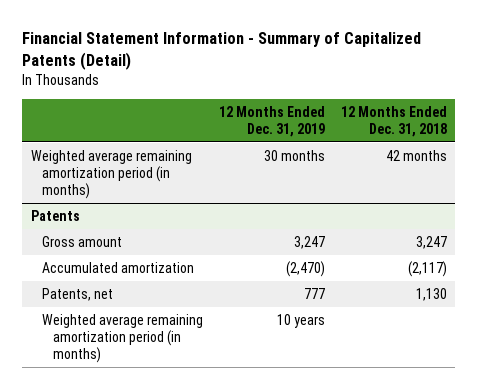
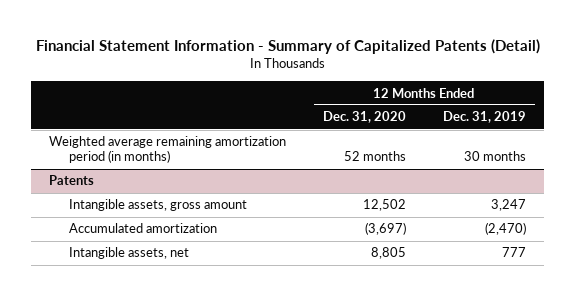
[341,105,448,137] 12 Months Ended Dec. 31, 2018 -> none
none -> [323,111,407,124] Dec. 31, 2020
[42,236,123,248] Gross amount -> [69,199,248,212] Intangible assets, gross amount
[42,314,204,364] Weighted average remaining amortization period (in months) -> none
[42,288,114,302] Patents, net -> [69,247,190,260] Intangible assets, net

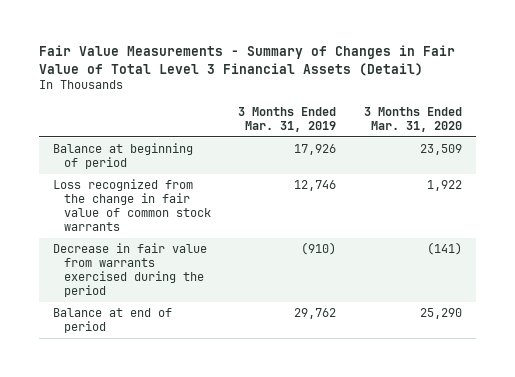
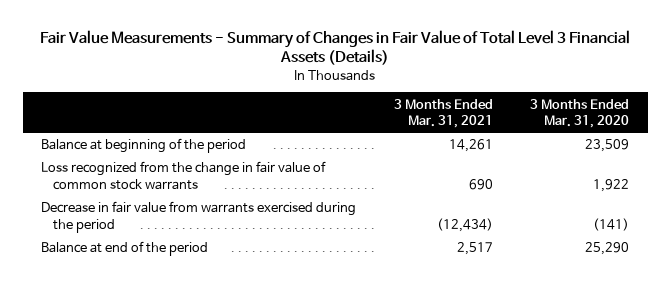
[38,45,455,76] Fair Value Measurements - Summary of Changes in Fair Value of Total Level 3 Financial Assets (Detail) -> [40,29,631,66] Fair Value Measurements - Summary of Changes in Fair Value of Total Level 3 Financial Assets (Details)
[238,106,337,132] 3 Months Ended Mar. 31, 2019 -> none
none -> [393,98,493,129] 3 Months Ended Mar. 31, 2021
[52,143,193,170] Balance at beginning of period -> [41,138,247,154] Balance at beginning of the period
[52,308,172,334] Balance at end of period -> [41,241,209,257] Balance at end of the period

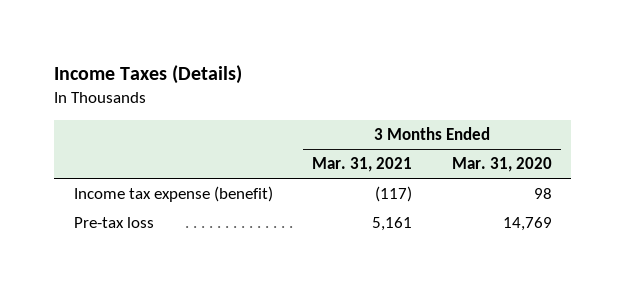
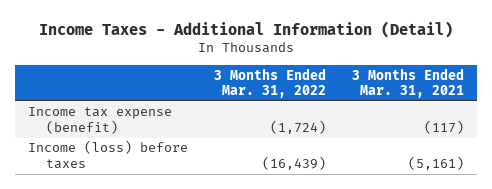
[54,65,243,85] Income Taxes (Details) -> [39,21,454,39] Income Taxes - Additional Information (Detail)
[451,157,552,173] Mar. 31, 2020 -> none
none -> [214,67,327,99] 3 Months Ended Mar. 31, 2022
[74,217,155,229] Pre-tax loss -> [28,140,189,170] Income (loss) before taxes
[372,217,413,232] 5,161 -> [408,156,465,171] (5,161)

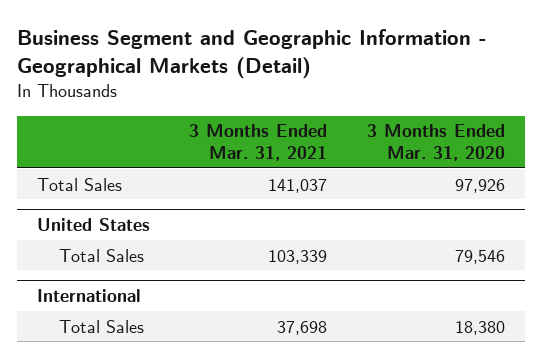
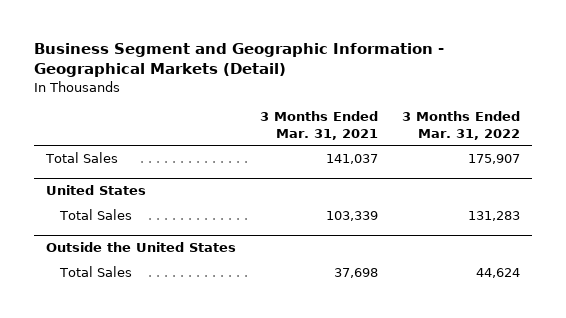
[366,124,505,161] 3 Months Ended Mar. 31, 2020 -> none
none -> [401,111,520,141] 3 Months Ended Mar. 31, 2022
[36,289,141,303] International -> [45,242,236,253] Outside the United States

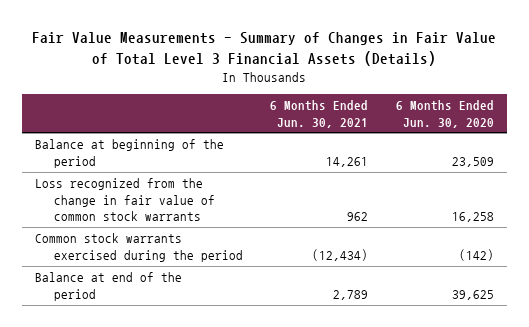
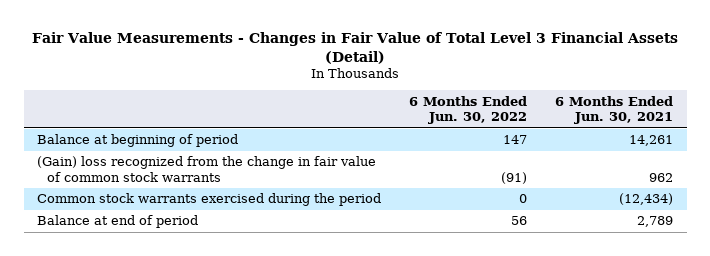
[32,32,497,66] Fair Value Measurements - Summary of Changes in Fair Value of Total Level 3 Financial Assets (Details) -> [32,31,679,64] Fair Value Measurements - Changes in Fair Value of Total Level 3 Financial Assets (Detail)
[395,99,494,128] 6 Months Ended Jun. 30, 2020 -> none
none -> [409,95,528,125] 6 Months Ended Jun. 30, 2022
[35,139,225,168] Balance at beginning of the period -> [37,134,239,148] Balance at beginning of period
[35,178,215,222] Loss recognized from the change in fair value of common stock warrants -> [37,156,377,182] (Gain) loss recognized from the change in fair value of common stock warrants
[35,272,183,301] Balance at end of the period -> [37,215,199,229] Balance at end of period

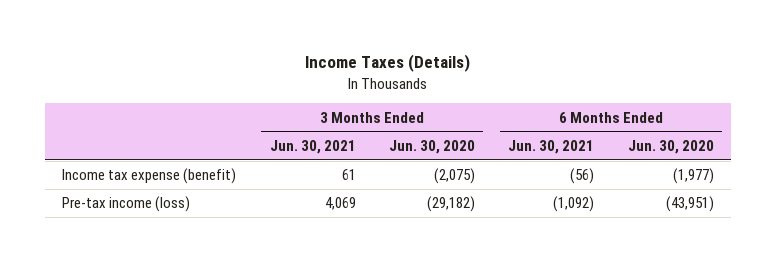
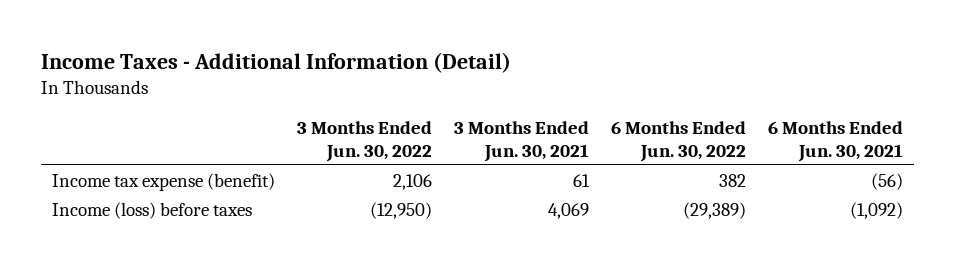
[305,54,471,73] Income Taxes (Details) -> [40,52,511,74] Income Taxes - Additional Information (Detail)
[389,139,476,154] Jun. 30, 2020 -> none
[627,139,714,154] Jun. 30, 2020 -> none
none -> [296,120,432,162] 3 Months Ended Jun. 30, 2022
none -> [610,120,746,162] 6 Months Ended Jun. 30, 2022
[62,196,191,213] Pre-tax income (loss) -> [51,201,252,219] Income (loss) before taxes

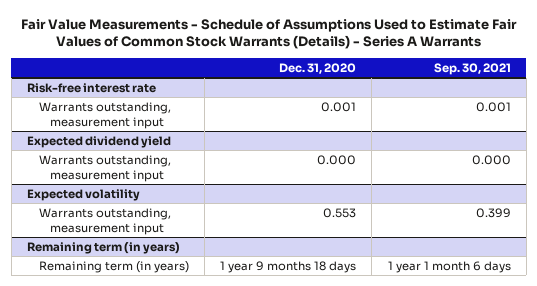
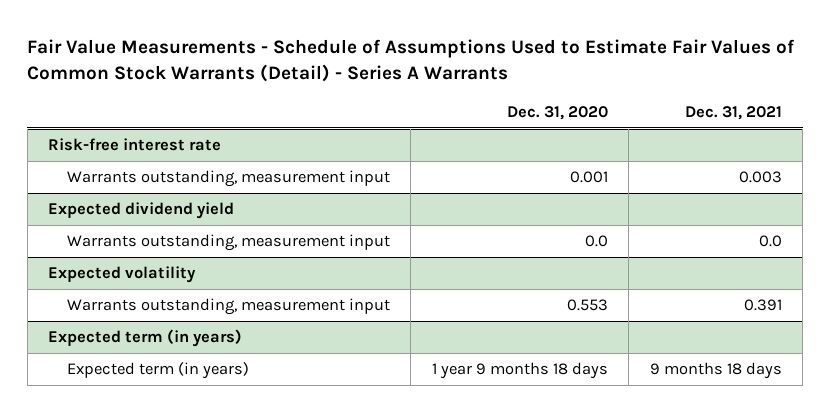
[20,18,517,50] Fair Value Measurements - Schedule of Assumptions Used to Estimate Fair Values of Common Stock Warrants (Details) - Series A Warrants -> [27,38,796,82] Fair Value Measurements - Schedule of Assumptions Used to Estimate Fair Values of Common Stock Warrants (Detail) - Series A Warrants
[433,62,511,75] Sep. 30, 2021 -> none
none -> [684,105,782,120] Dec. 31, 2021
[317,154,357,165] 0.000 -> [584,235,608,248] 0.0
[26,241,180,254] Remaining term (in years) -> [48,329,243,348] Expected term (in years)
[38,260,189,273] Remaining term (in years) -> [66,362,249,380] Expected term (in years)

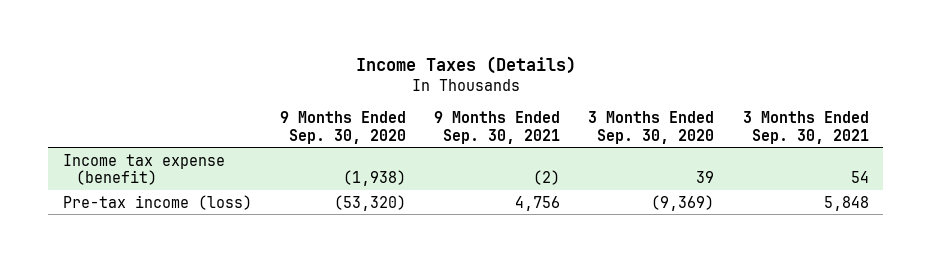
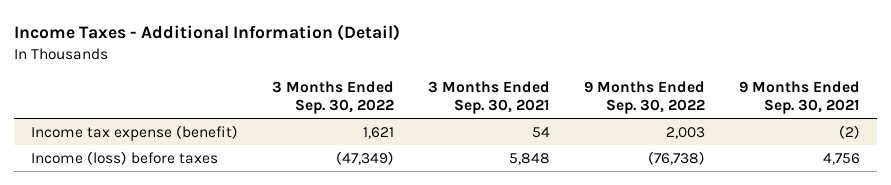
[355,56,576,75] Income Taxes (Details) -> [14,24,401,42] Income Taxes - Additional Information (Detail)
[279,111,406,144] 9 Months Ended Sep. 30, 2020 -> none
[588,111,715,144] 3 Months Ended Sep. 30, 2020 -> none
none -> [272,81,395,115] 3 Months Ended Sep. 30, 2022
none -> [584,81,706,115] 9 Months Ended Sep. 30, 2022
[62,194,252,210] Pre-tax income (loss) -> [31,150,219,165] Income (loss) before taxes

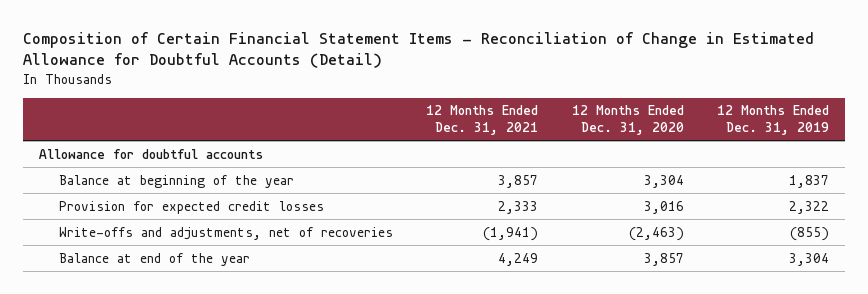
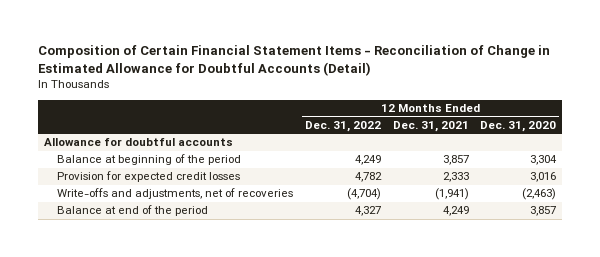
[716,105,829,135] 12 Months Ended Dec. 31, 2019 -> none
none -> [305,120,382,132] Dec. 31, 2022
[59,174,295,188] Balance at beginning of the year -> [57,154,242,166] Balance at beginning of the period
[59,252,251,266] Balance at end of the year -> [57,205,209,217] Balance at end of the period

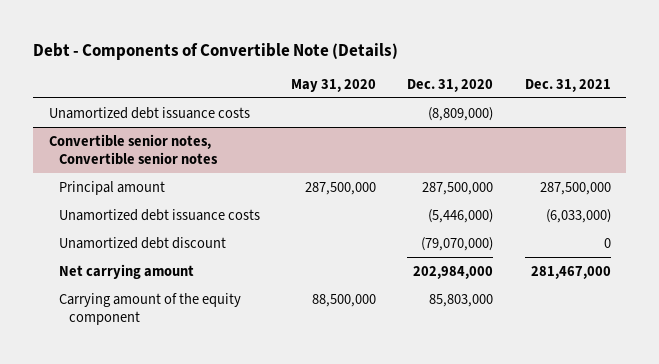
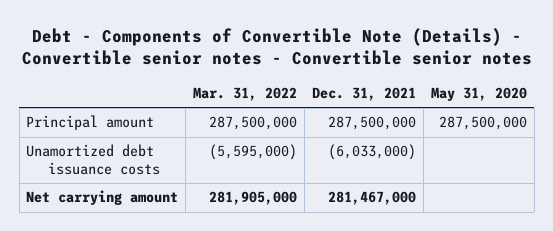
[32,42,398,60] Debt - Components of Convertible Note (Details) -> [21,27,532,66] Debt - Components of Convertible Note (Details) - Convertible senior notes - Convertible senior notes
[407,78,494,92] Dec. 31, 2020 -> none
none -> [193,87,298,102] Mar. 31, 2022
[48,106,250,119] Unamortized debt issuance costs -> none
[48,133,218,166] Convertible senior notes, Convertible senior notes -> none
[58,236,226,249] Unamortized debt discount -> none
[58,292,241,326] Carrying amount of the equity component -> none

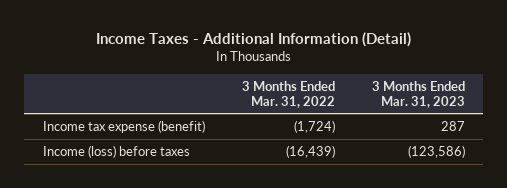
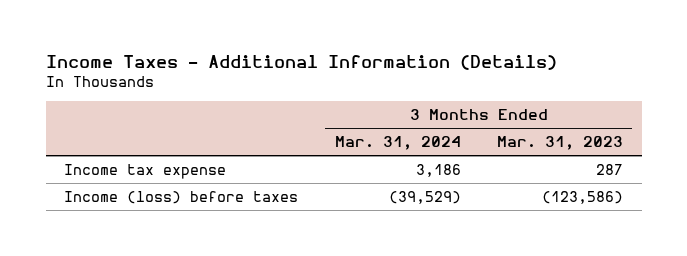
[95,31,411,47] Income Taxes - Additional Information (Detail) -> [45,54,557,70] Income Taxes - Additional Information (Details)
[241,80,335,108] 3 Months Ended Mar. 31, 2022 -> none
none -> [334,136,461,151] Mar. 31, 2024
[42,119,205,133] Income tax expense (benefit) -> [63,163,226,179] Income tax expense

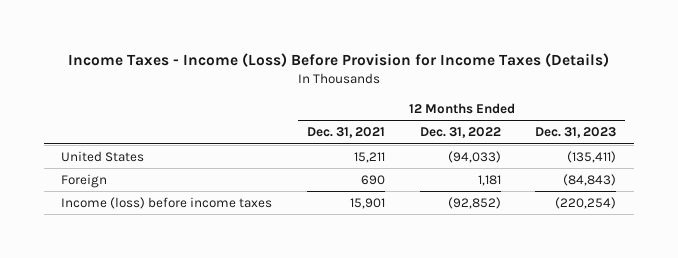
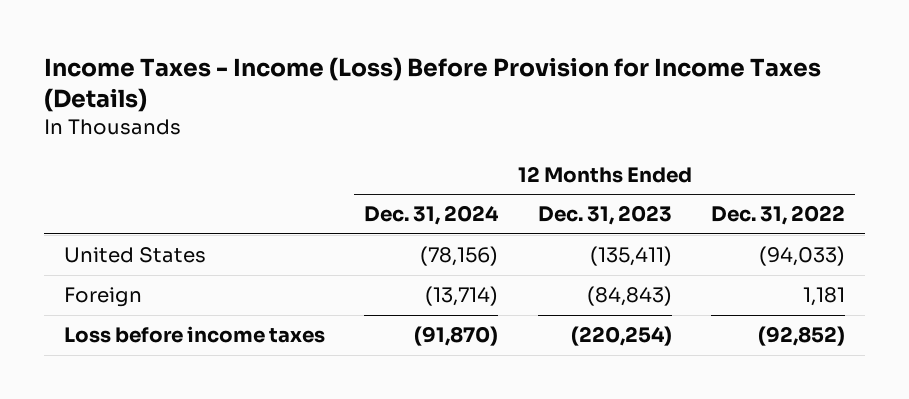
[306,127,385,139] Dec. 31, 2021 -> none
none -> [364,205,500,226] Dec. 31, 2024
[61,196,273,209] Income (loss) before income taxes -> [63,326,325,344] Loss before income taxes

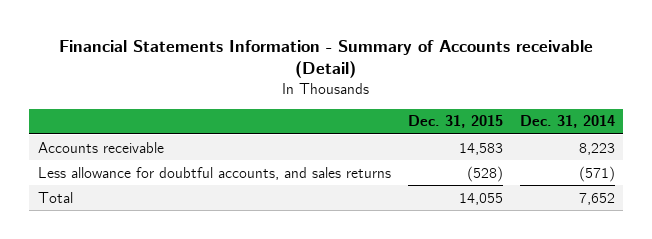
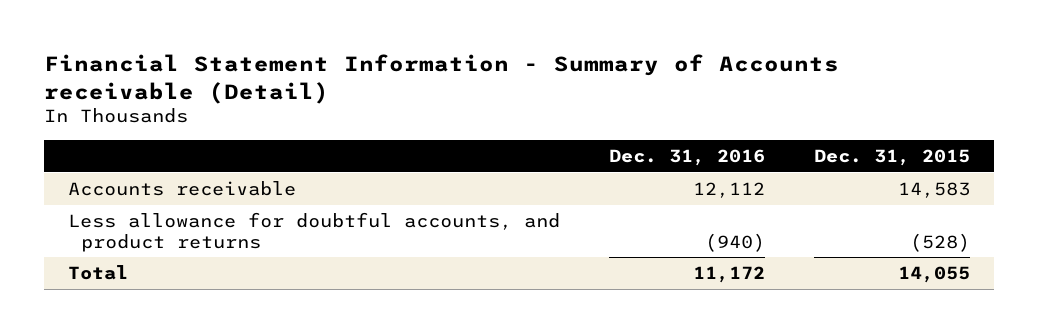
[59,39,594,79] Financial Statements Information - Summary of Accounts receivable (Detail) -> [43,54,839,104] Financial Statement Information - Summary of Accounts receivable (Detail)
[519,115,615,129] Dec. 31, 2014 -> none
none -> [609,149,766,167] Dec. 31, 2016
[37,166,391,180] Less allowance for doubtful accounts, and sales returns -> [68,211,561,252] Less allowance for doubtful accounts, and product returns

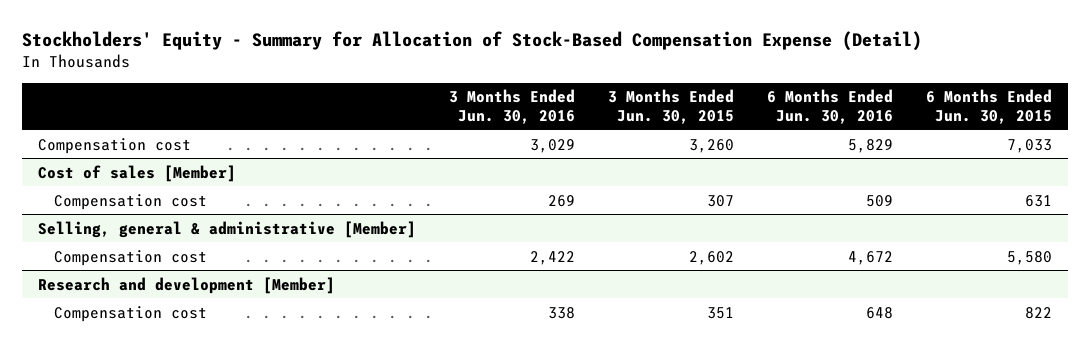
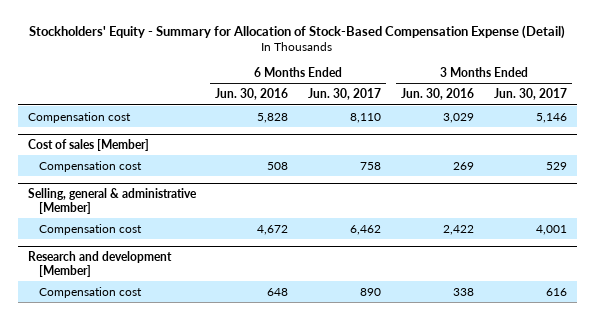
[608,89,735,124] 3 Months Ended Jun. 30, 2015 -> none
[925,89,1052,124] 6 Months Ended Jun. 30, 2015 -> none
none -> [308,88,382,101] Jun. 30, 2017
none -> [493,88,567,101] Jun. 30, 2017
[847,138,893,153] 5,829 -> [257,112,289,123] 5,828
[865,194,893,207] 509 -> [267,161,289,170] 508

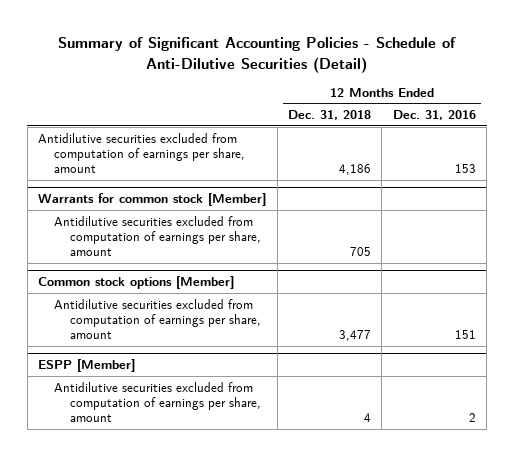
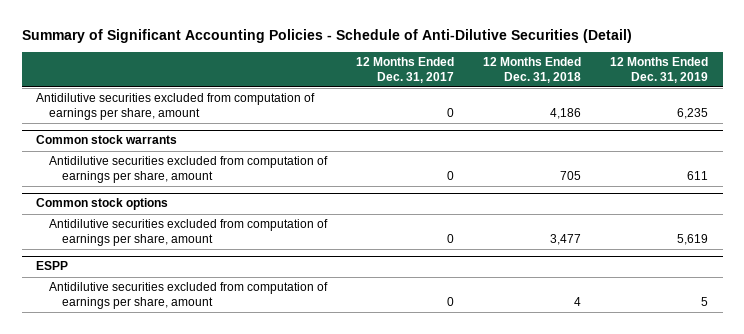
[392,110,476,121] Dec. 31, 2016 -> none
none -> [356,57,455,83] 12 Months Ended Dec. 31, 2017
none -> [610,57,709,83] 12 Months Ended Dec. 31, 2019
[38,193,267,207] Warrants for common stock [Member] -> [36,135,178,145] Common stock warrants
[38,276,235,290] Common stock options [Member] -> [36,198,169,211] Common stock options
[38,359,136,373] ESPP [Member] -> [36,261,69,271] ESPP

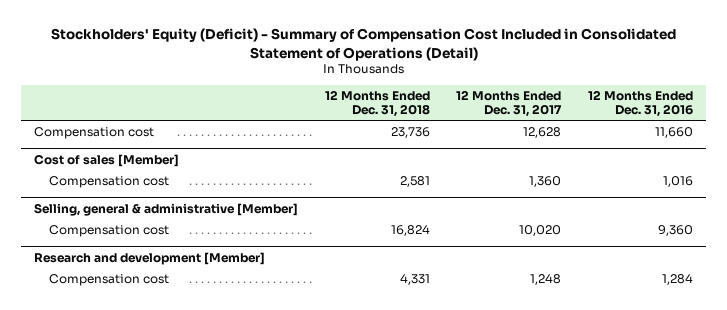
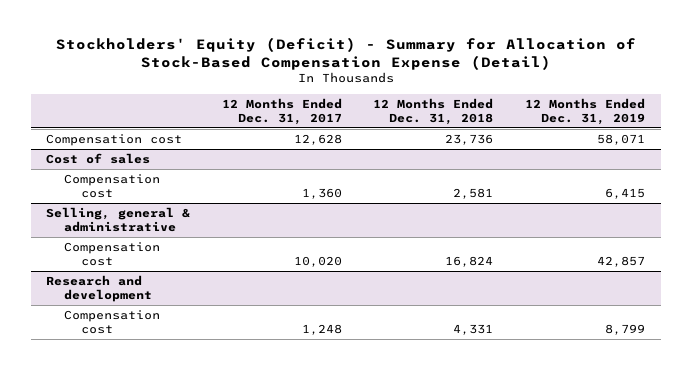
[50,28,676,61] Stockholders' Equity (Deficit) - Summary of Compensation Cost Included in Consolidated Statement of Operations (Detail) -> [55,36,636,70] Stockholders' Equity (Deficit) - Summary for Allocation of Stock-Based Compensation Expense (Detail)
[587,90,693,117] 12 Months Ended Dec. 31, 2016 -> none
none -> [524,97,645,125] 12 Months Ended Dec. 31, 2019
[34,153,180,167] Cost of sales [Member] -> [46,153,151,165] Cost of sales
[34,202,299,216] Selling, general & administrative [Member] -> [46,207,191,233] Selling, general & administrative
[34,251,266,265] Research and development [Member] -> [46,275,152,303] Research and development

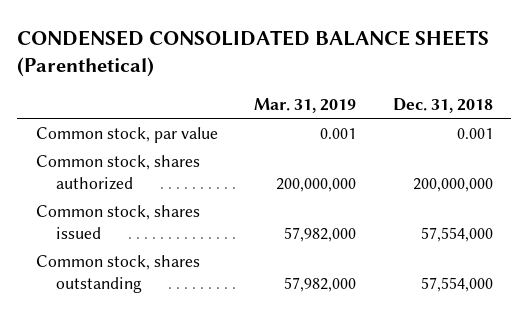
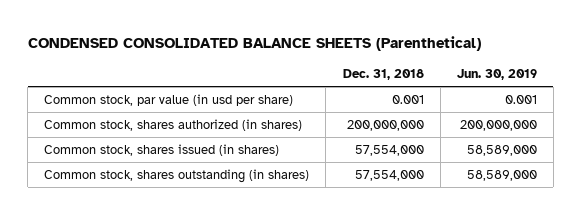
[254,97,357,113] Mar. 31, 2019 -> none
none -> [456,69,537,81] Jun. 30, 2019
[35,126,218,143] Common stock, par value -> [44,93,294,106] Common stock, par value (in usd per share)
[35,154,200,191] Common stock, shares authorized -> [44,118,303,131] Common stock, shares authorized (in shares)
[35,204,200,240] Common stock, shares issued -> [44,143,280,156] Common stock, shares issued (in shares)
[35,254,200,294] Common stock, shares outstanding -> [44,168,310,183] Common stock, shares outstanding (in shares)

